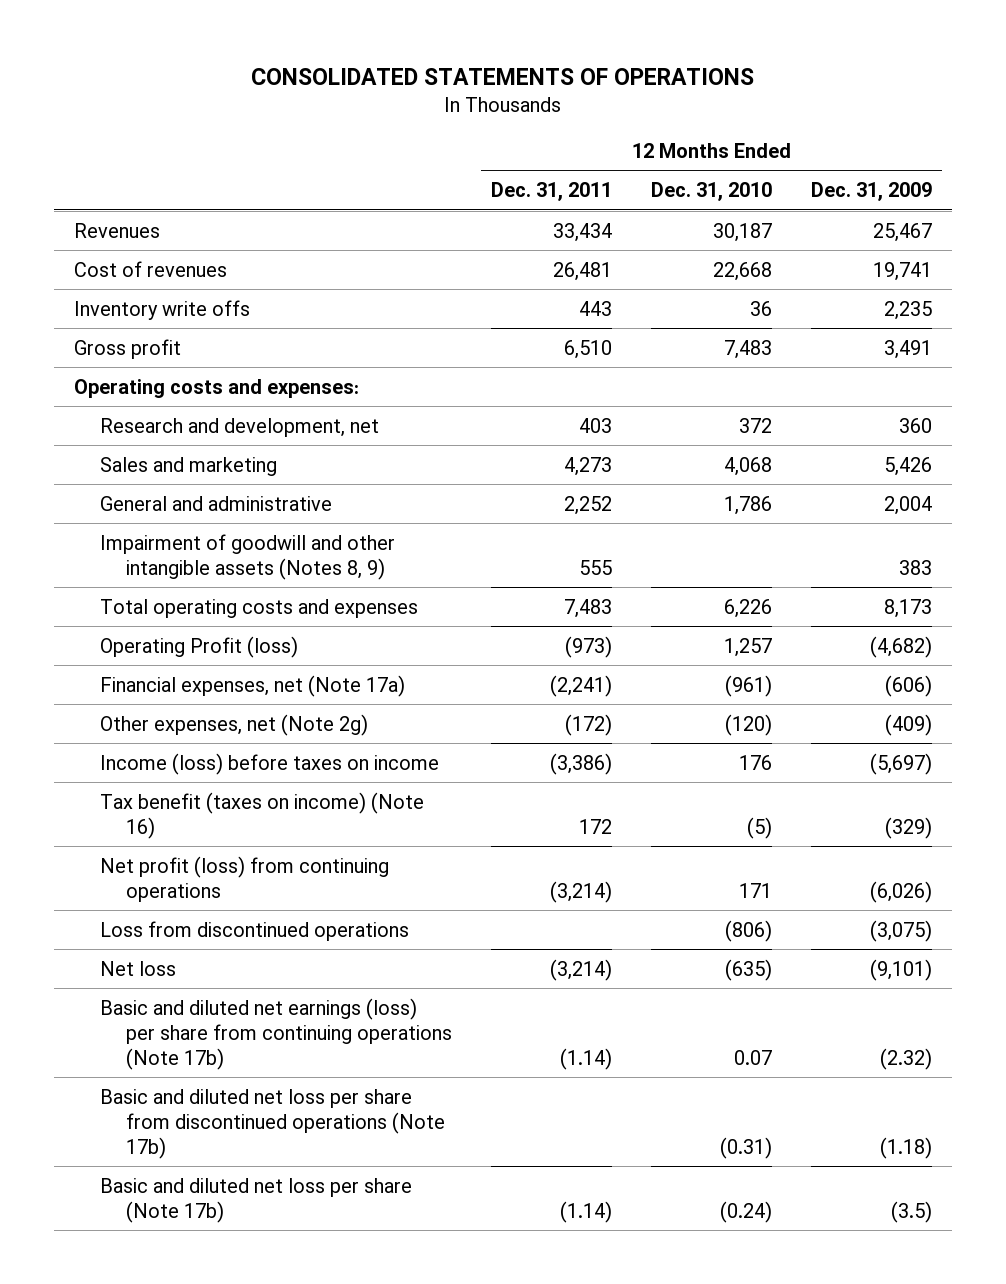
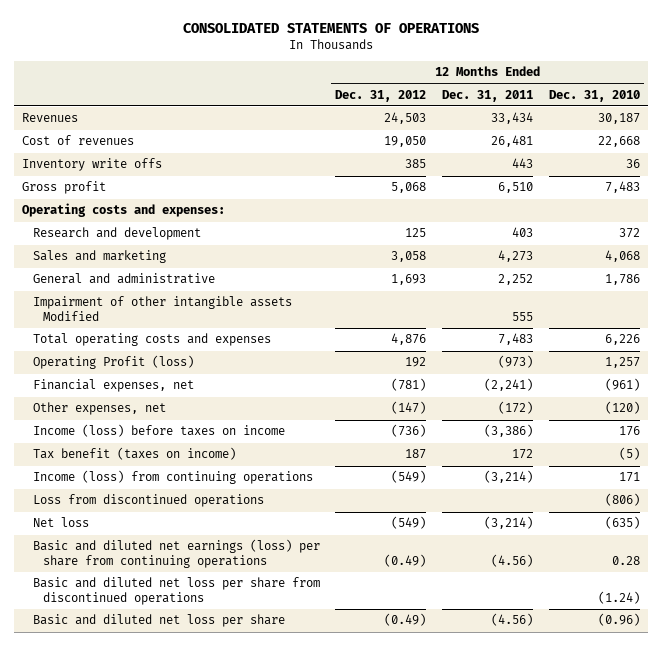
[811,182,933,202] Dec. 31, 2009 -> none
none -> [335,89,427,102] Dec. 31, 2012
[99,417,379,437] Research and development, net -> [32,227,201,241] Research and development
[99,533,395,580] Impairment of goodwill and other intangible assets (Notes 8, 9) -> [32,296,292,322] Impairment of other intangible assets Modified
[99,674,405,697] Financial expenses, net (Note 17a) -> [32,379,194,393] Financial expenses, net
[99,713,368,736] Other expenses, net (Note 2g) -> [32,402,166,416] Other expenses, net
[99,791,424,839] Tax benefit (taxes on income) (Note 16) -> [32,447,236,461] Tax benefit (taxes on income)
[99,855,389,902] Net profit (loss) from continuing operations -> [32,470,313,485] Income (loss) from continuing operations
[99,997,453,1070] Basic and diluted net earnings (loss) per share from continuing operations (Note 17b) -> [32,539,320,569] Basic and diluted net earnings (loss) per share from continuing operations
[560,1047,613,1070] (1.14) -> [491,554,534,568] (4.56)
[734,1049,773,1065] 0.07 -> [611,556,640,566] 0.28
[99,1088,446,1159] Basic and diluted net loss per share from discontinued operations (Note 17b) -> [32,577,320,606] Basic and diluted net loss per share from discontinued operations
[720,1136,773,1159] (0.31) -> [597,591,640,605] (1.24)
[99,1177,412,1223] Basic and diluted net loss per share (Note 17b) -> [32,614,285,628] Basic and diluted net loss per share
[560,1200,613,1223] (1.14) -> [491,613,534,627] (4.56)
[720,1200,773,1223] (0.24) -> [597,613,640,627] (0.96)

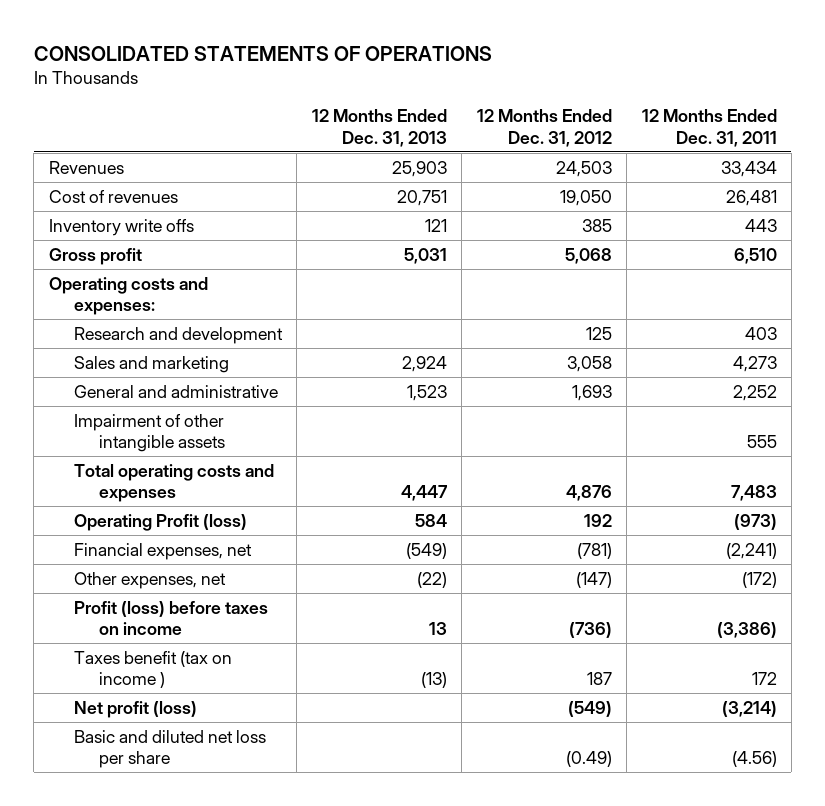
[548,89,640,102] Dec. 31, 2010 -> none
none -> [311,109,447,147] 12 Months Ended Dec. 31, 2013
[32,296,292,322] Impairment of other intangible assets Modified -> [74,413,226,453] Impairment of other intangible assets
[32,470,313,485] Income (loss) from continuing operations -> none
[32,494,264,508] Loss from discontinued operations -> none
[32,539,320,569] Basic and diluted net earnings (loss) per share from continuing operations -> none
[32,577,320,606] Basic and diluted net loss per share from discontinued operations -> none
[32,424,285,438] Income (loss) before taxes on income -> [74,600,269,636] Profit (loss) before taxes on income
[32,447,236,461] Tax benefit (taxes on income) -> [74,650,233,689] Taxes benefit (tax on income )
[32,517,89,528] Net loss -> [74,700,198,718] Net profit (loss)

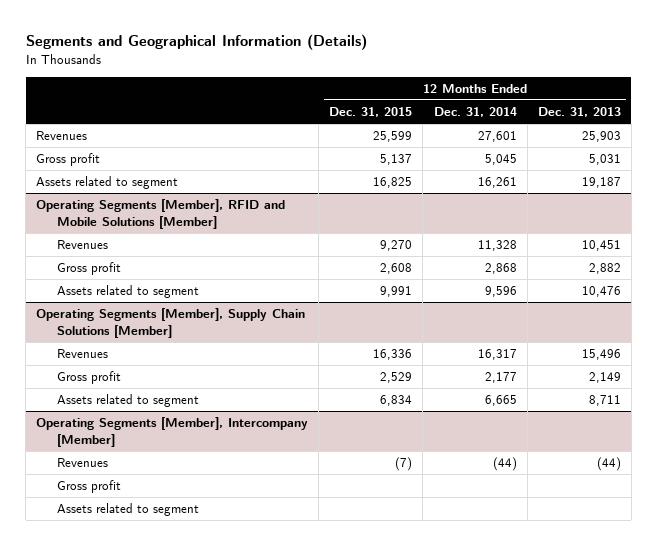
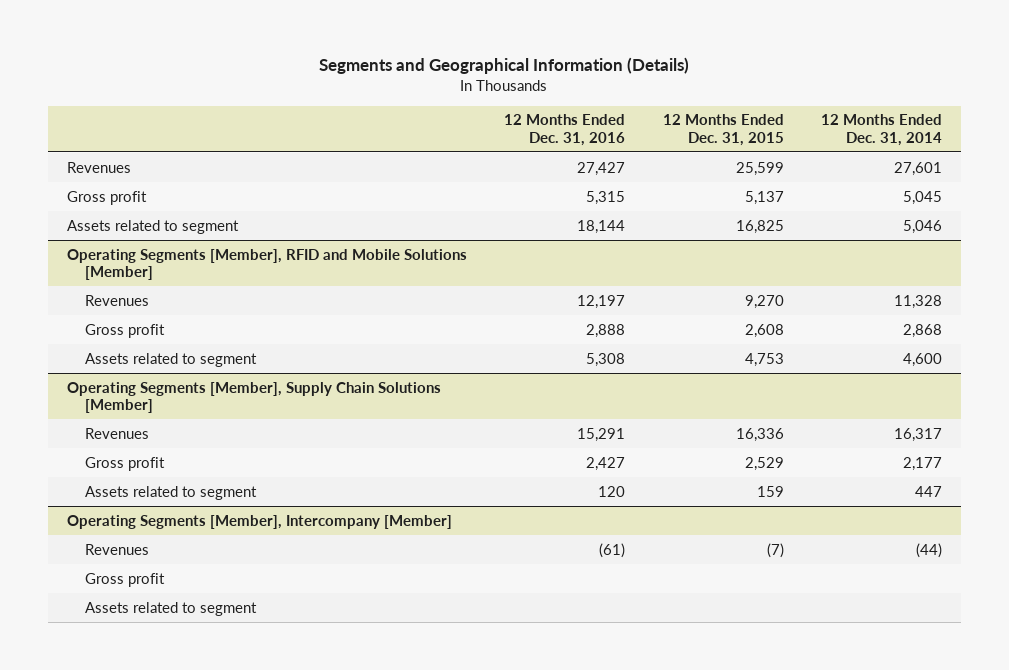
[537,107,621,118] Dec. 31, 2013 -> none
none -> [504,114,626,146] 12 Months Ended Dec. 31, 2016
[477,177,517,189] 16,261 -> [903,219,943,234] 5,046
[380,286,413,298] 9,991 -> [744,352,784,367] 4,753
[484,286,517,298] 9,596 -> [903,352,943,367] 4,600
[380,395,413,407] 6,834 -> [756,485,784,497] 159
[484,395,517,407] 6,665 -> [915,485,943,497] 447

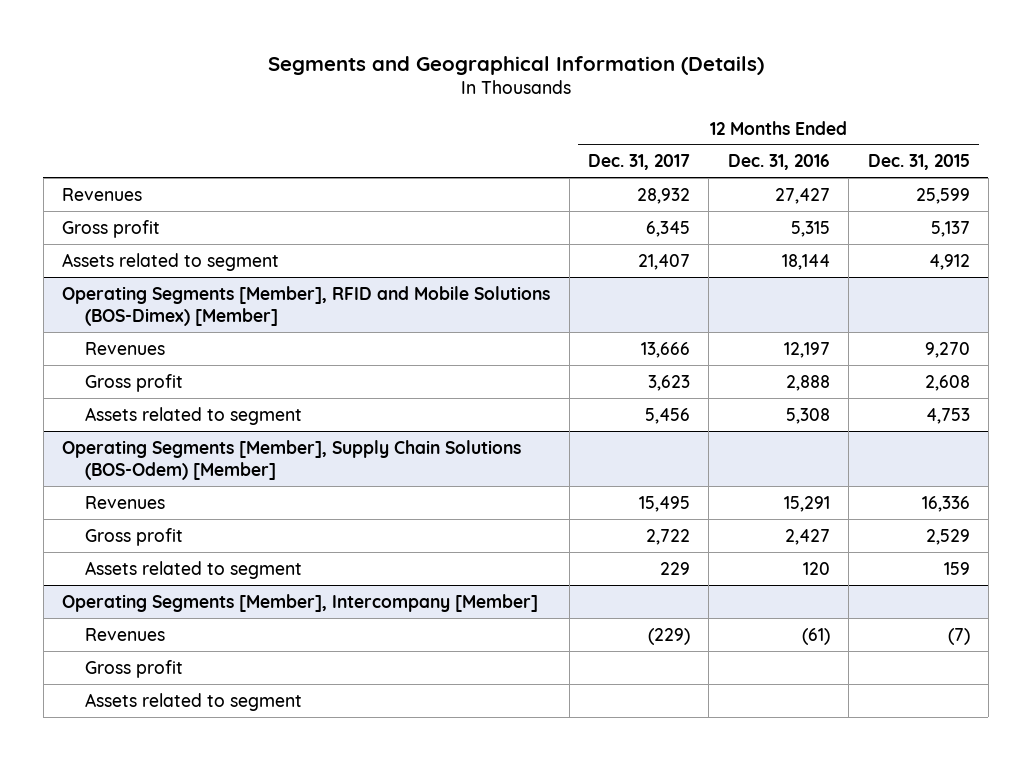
[821,114,943,146] 12 Months Ended Dec. 31, 2014 -> none
none -> [587,154,690,171] Dec. 31, 2017
[735,219,784,234] 16,825 -> [928,253,970,270] 4,912
[66,248,467,281] Operating Segments [Member], RFID and Mobile Solutions [Member] -> [62,285,551,327] Operating Segments [Member], RFID and Mobile Solutions (BOS-Dimex) [Member]
[66,381,441,414] Operating Segments [Member], Supply Chain Solutions [Member] -> [62,439,522,481] Operating Segments [Member], Supply Chain Solutions (BOS-Odem) [Member]

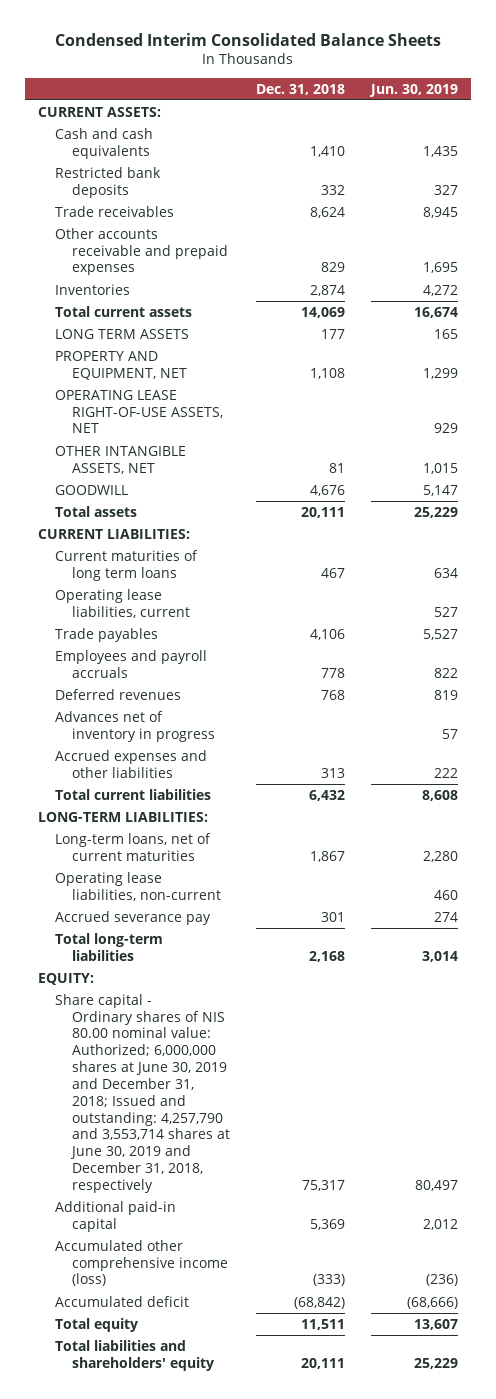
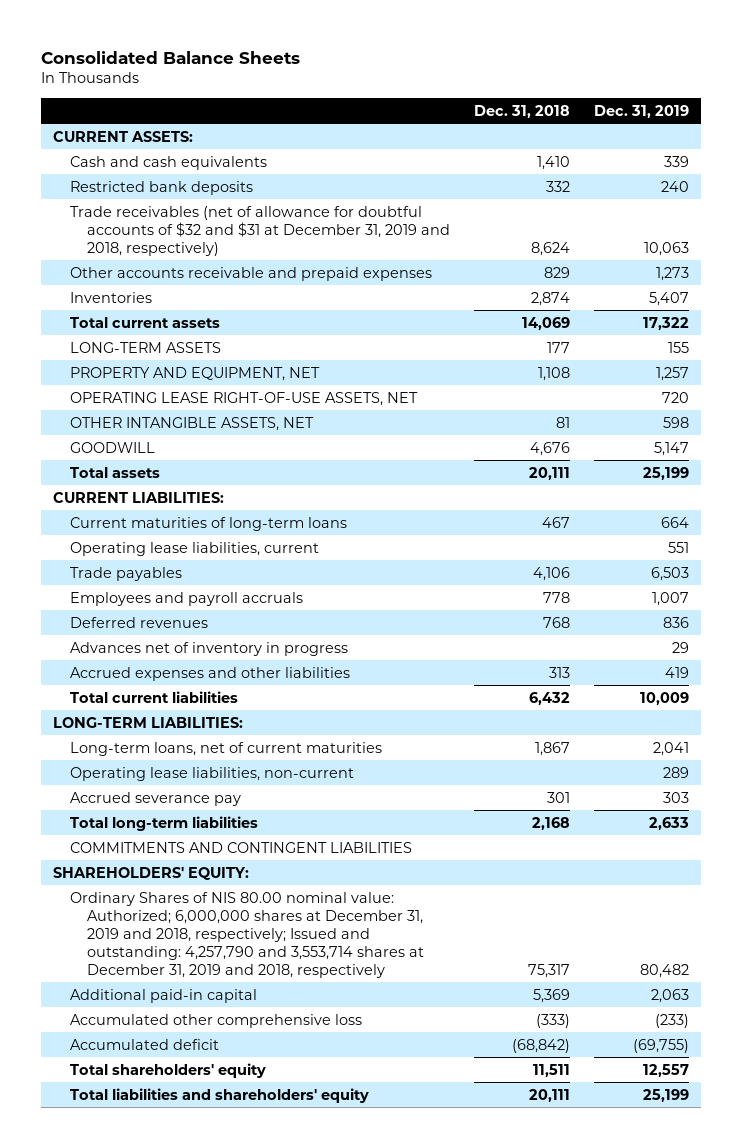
[55,33,442,47] Condensed Interim Consolidated Balance Sheets -> [40,50,300,64] Consolidated Balance Sheets
[369,83,459,97] Jun. 30, 2019 -> none
none -> [593,104,689,118] Dec. 31, 2019
[55,205,175,217] Trade receivables -> [69,205,451,256] Trade receivables (net of allowance for doubtful accounts of $32 and $31 at December 31, 2019 and 2018, respectively)
[55,328,190,339] LONG TERM ASSETS -> [69,341,221,353] LONG-TERM ASSETS
[55,549,199,581] Current maturities of long term loans -> [69,516,347,531] Current maturities of long-term loans
none -> [69,841,412,853] COMMITMENTS AND CONTINGENT LIABILITIES
[38,972,95,985] EQUITY: -> [52,866,249,880] SHAREHOLDERS' EQUITY:
[55,993,231,1193] Share capital - Ordinary shares of NIS 80.00 nominal value: Authorized; 6,000,000 shares at June 30, 2019 and December 31, 2018; Issued and outstanding: 4,257,790 and 3,553,714 shares at June 30, 2019 and December 31, 2018, respectively -> [69,891,425,978] Ordinary Shares of NIS 80.00 nominal value: Authorized; 6,000,000 shares at December 31, 2019 and 2018, respectively; Issued and outstanding: 4,257,790 and 3,553,714 shares at December 31, 2019 and 2018, respectively
[55,1239,229,1287] Accumulated other comprehensive income (loss) -> [69,1013,362,1028] Accumulated other comprehensive loss
[55,1317,139,1332] Total equity -> [69,1062,266,1078] Total shareholders' equity

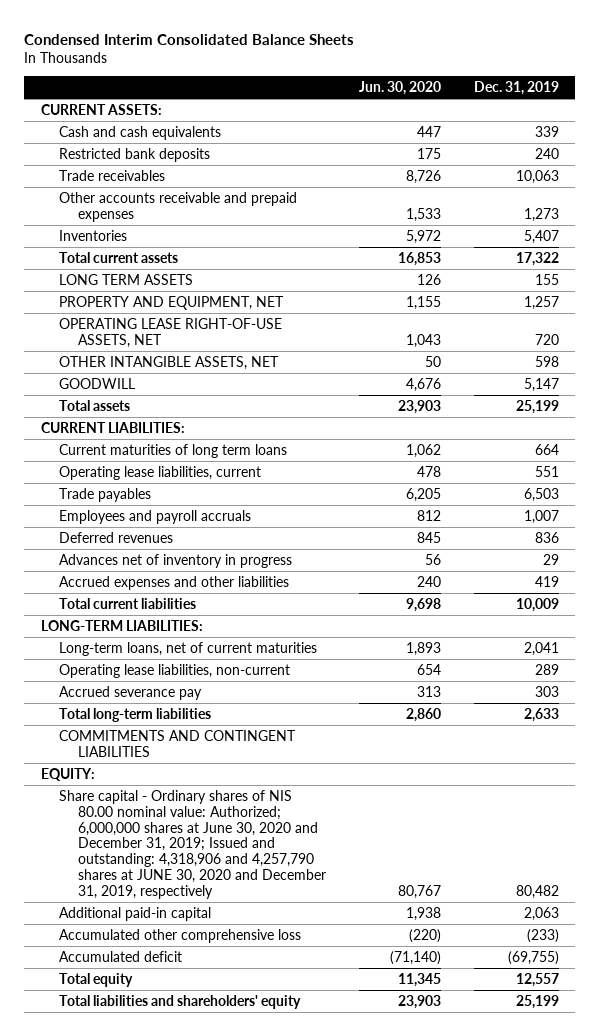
[40,50,300,64] Consolidated Balance Sheets -> [24,33,355,45] Condensed Interim Consolidated Balance Sheets
[473,104,570,118] Dec. 31, 2018 -> none
none -> [358,80,441,95] Jun. 30, 2020
[69,205,451,256] Trade receivables (net of allowance for doubtful accounts of $32 and $31 at December 31, 2019 and 2018, respectively) -> [59,169,166,181] Trade receivables
[69,341,221,353] LONG-TERM ASSETS -> [59,273,194,285] LONG TERM ASSETS
[69,516,347,531] Current maturities of long-term loans -> [59,443,288,458] Current maturities of long term loans
[52,866,249,880] SHAREHOLDERS' EQUITY: -> [40,767,95,781] EQUITY:
[69,891,425,978] Ordinary Shares of NIS 80.00 nominal value: Authorized; 6,000,000 shares at December 31, 2019 and 2018, respectively; Issued and outstanding: 4,257,790 and 3,553,714 shares at December 31, 2019 and 2018, respectively -> [59,789,327,899] Share capital - Ordinary shares of NIS 80.00 nominal value: Authorized; 6,000,000 shares at June 30, 2020 and December 31, 2019; Issued and outstanding: 4,318,906 and 4,257,790 shares at JUNE 30, 2020 and December 31, 2019, respectively
[69,1062,266,1078] Total shareholders' equity -> [59,972,134,987] Total equity

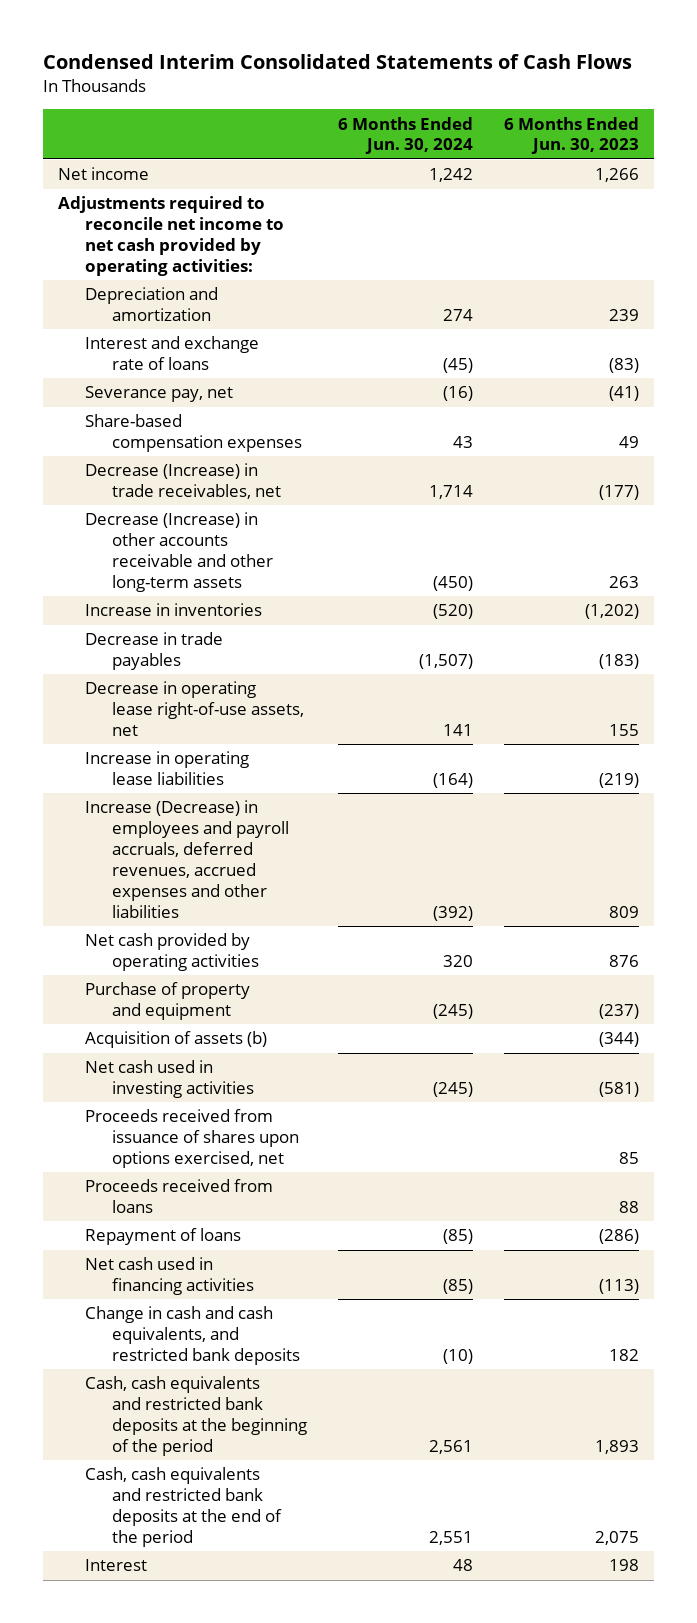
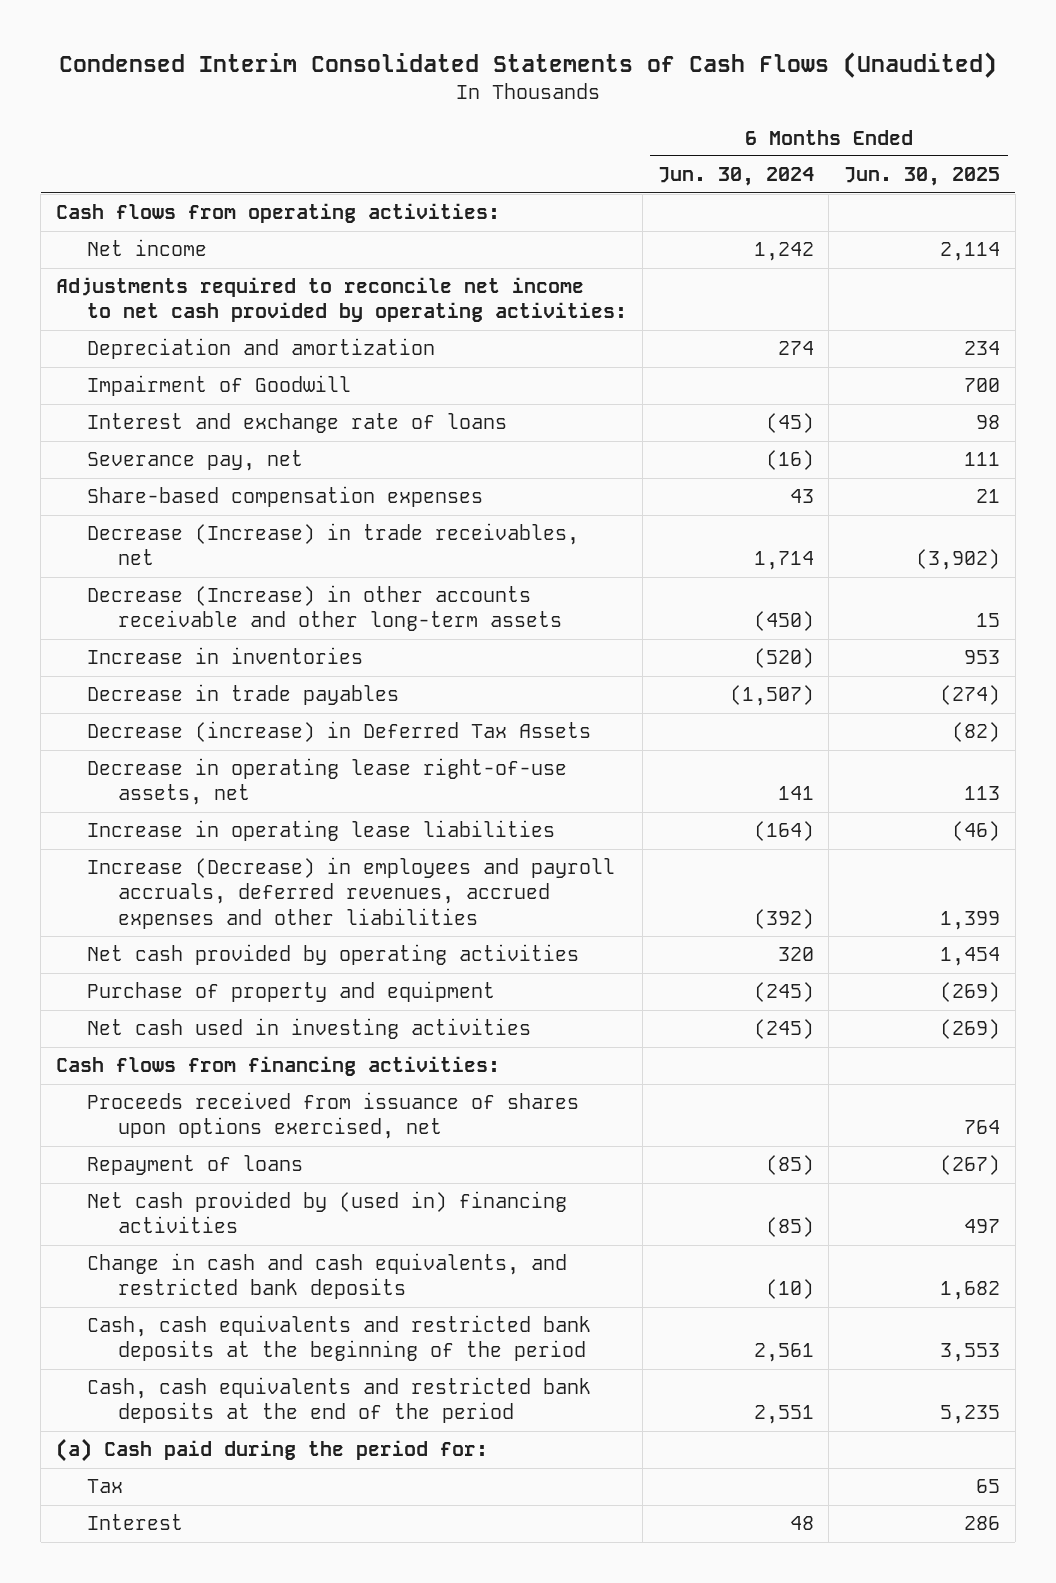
[43,54,633,70] Condensed Interim Consolidated Statements of Cash Flows -> [59,52,998,79] Condensed Interim Consolidated Statements of Cash Flows (Unaudited)
[503,116,639,155] 6 Months Ended Jun. 30, 2023 -> none
none -> [843,167,1000,187] Jun. 30, 2025
none -> [56,203,501,224] Cash flows from operating activities:
none -> [87,375,352,397] Impairment of Goodwill
none -> [87,721,592,743] Decrease (increase) in Deferred Tax Assets
[85,1031,268,1049] Acquisition of assets (b) -> none
none -> [56,1056,501,1077] Cash flows from financing activities:
[85,1179,274,1214] Proceeds received from loans -> none
[85,1257,255,1296] Net cash used in financing activities -> [87,1191,568,1234] Net cash provided by (used in) financing activities
none -> [56,1438,489,1463] (a) Cash paid during the period for:
none -> [87,1479,124,1494] Tax

